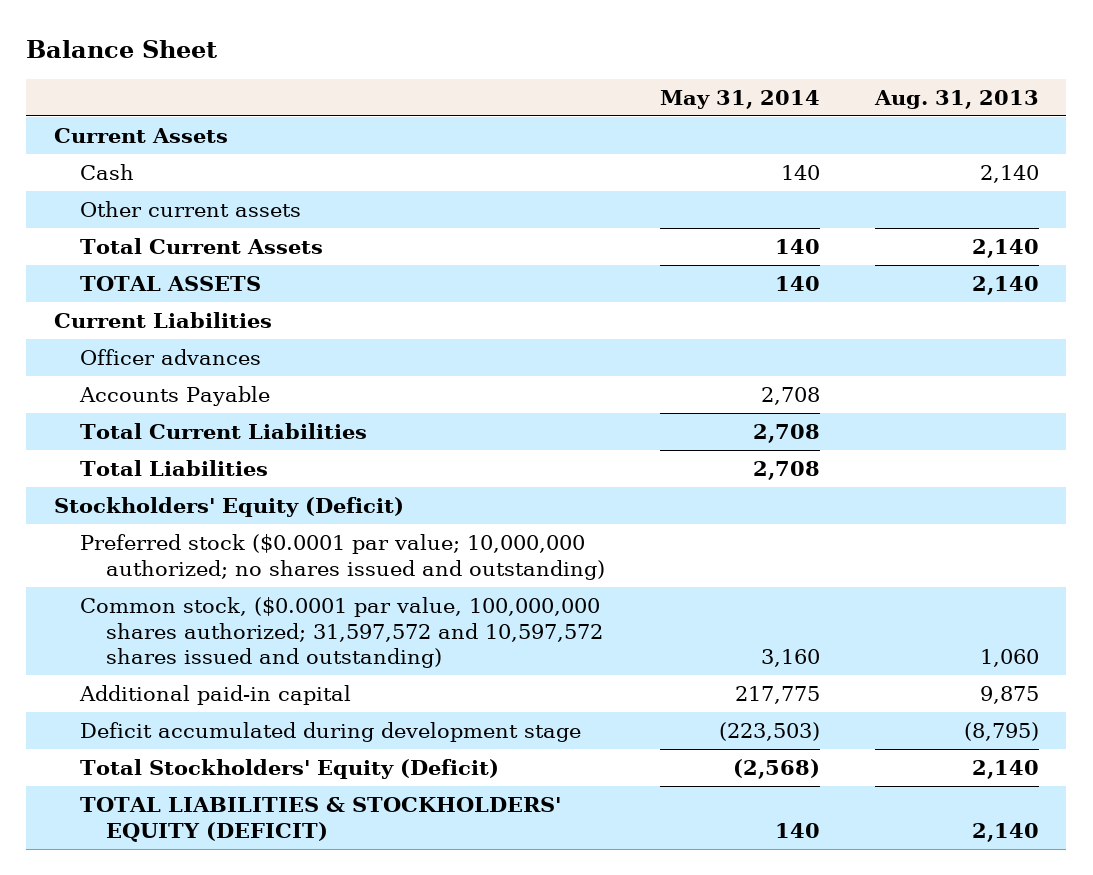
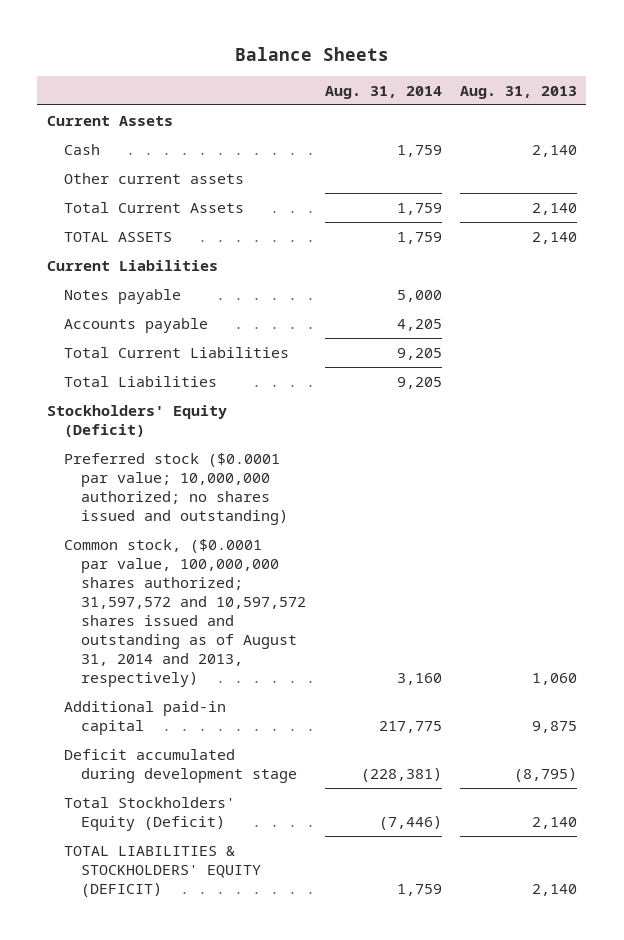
[26,40,218,59] Balance Sheet -> [234,46,389,61] Balance Sheets
[660,89,821,109] May 31, 2014 -> none
none -> [324,85,442,99] Aug. 31, 2014
[79,348,261,365] Officer advances -> none
none -> [63,288,181,304] Notes payable
[78,385,270,406] Accounts Payable -> [63,317,208,333] Accounts payable
[79,596,604,669] Common stock, ($0.0001 par value, 100,000,000 shares authorized; 31,597,572 and 10,597,572 shares issued and outstanding) -> [63,538,307,688] Common stock, ($0.0001 par value, 100,000,000 shares authorized; 31,597,572 and 10,597,572 shares issued and outstanding as of August 31, 2014 and 2013, respectively)

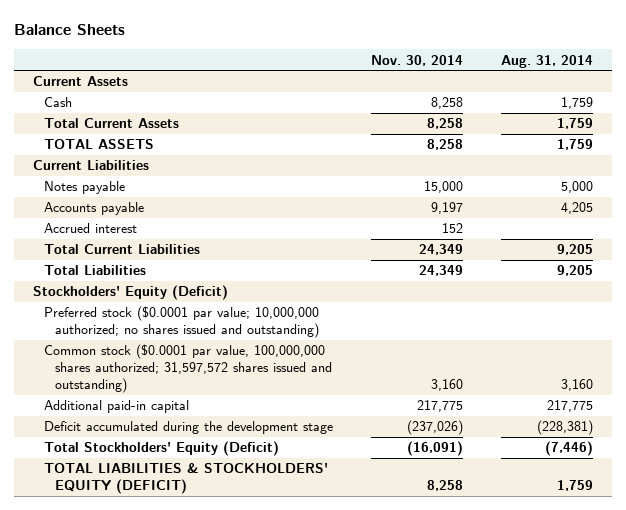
[460,85,578,99] Aug. 31, 2013 -> none
none -> [371,54,464,66] Nov. 30, 2014
[63,172,244,184] Other current assets -> none
none -> [43,223,137,234] Accrued interest
[63,538,307,688] Common stock, ($0.0001 par value, 100,000,000 shares authorized; 31,597,572 and 10,597,572 shares issued and outstanding as of August 31, 2014 and 2013, respectively) -> [43,344,332,394] Common stock ($0.0001 par value, 100,000,000 shares authorized; 31,597,572 shares issued and outstanding)
[63,748,298,783] Deficit accumulated during development stage -> [43,421,333,435] Deficit accumulated during the development stage

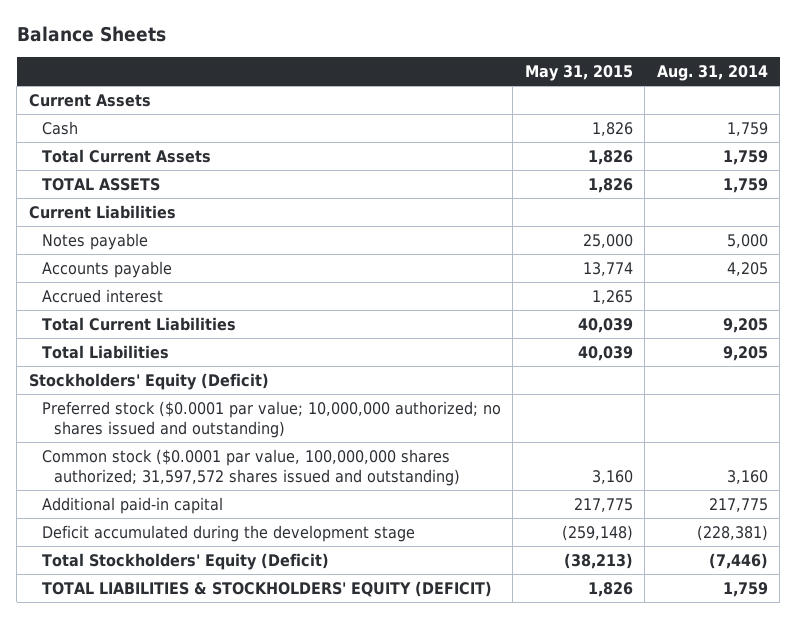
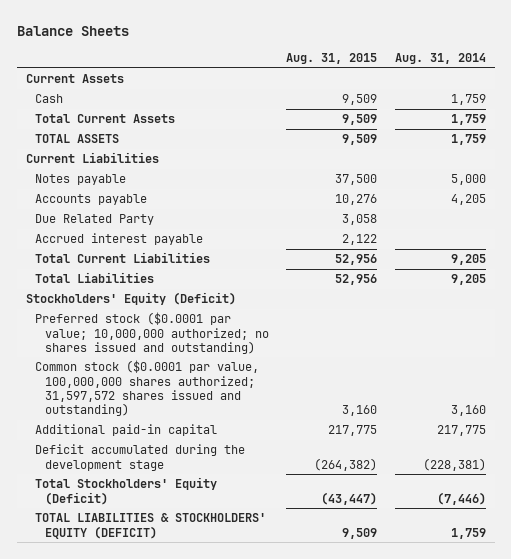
[524,65,633,82] May 31, 2015 -> none
none -> [286,53,378,65] Aug. 31, 2015
none -> [35,214,155,226] Due Related Party
[41,288,163,303] Accrued interest -> [35,233,204,246] Accrued interest payable

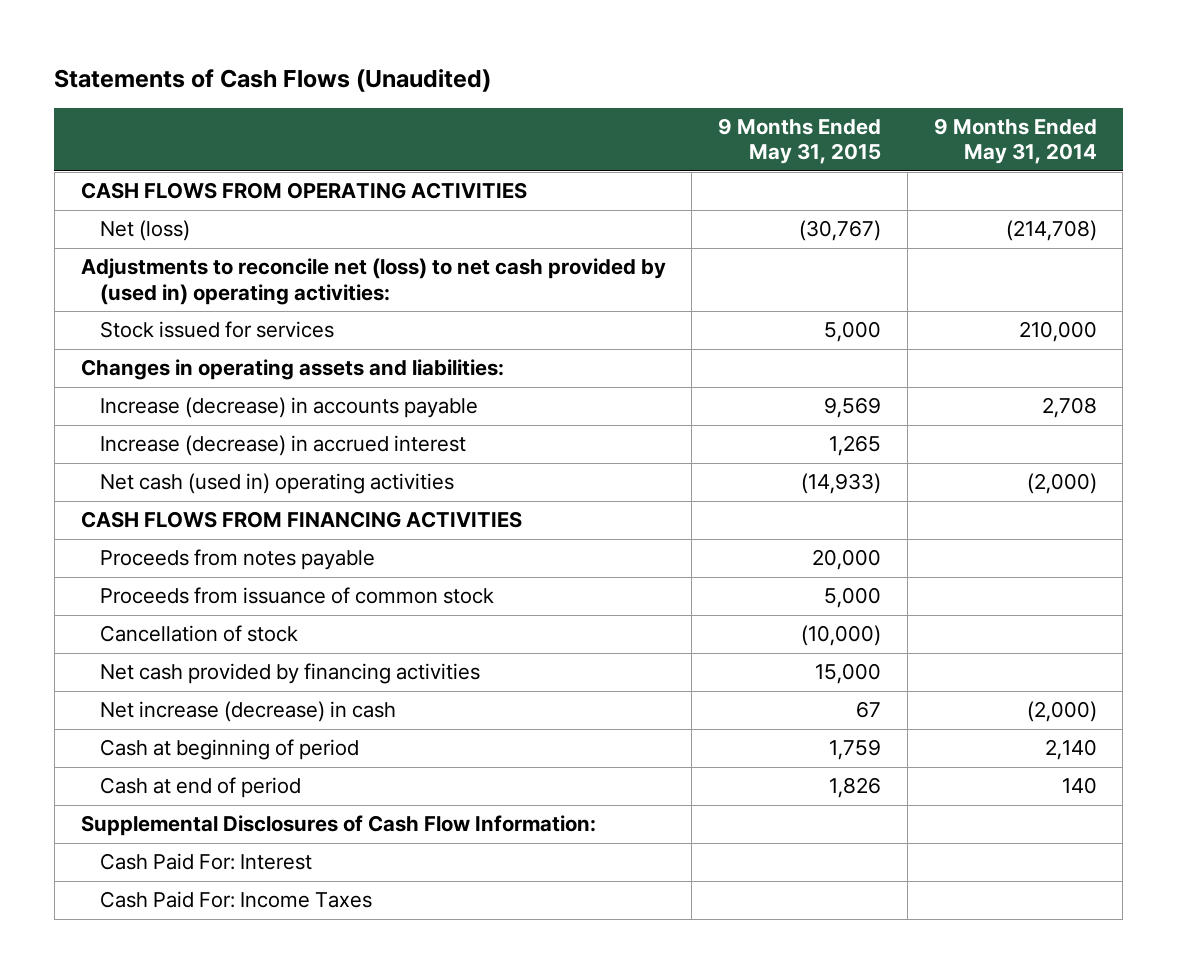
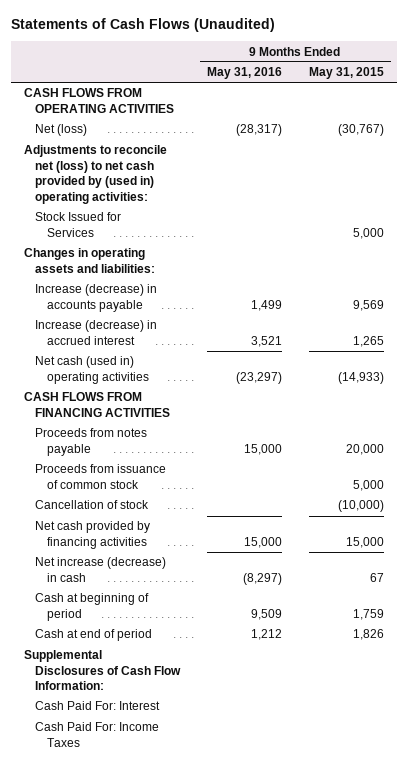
[933,117,1097,165] 9 Months Ended May 31, 2014 -> none
none -> [207,67,283,80] May 31, 2016
[100,321,335,339] Stock issued for services -> [35,212,122,237] Stock Issued for Services

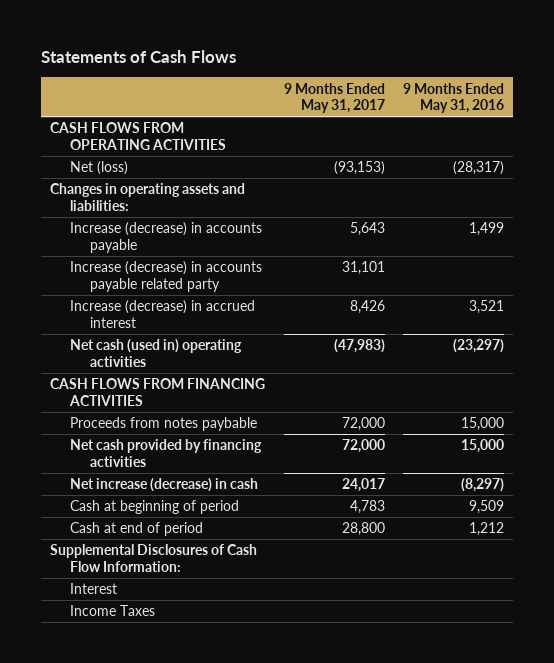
[10,18,275,33] Statements of Cash Flows (Unaudited) -> [41,50,237,64] Statements of Cash Flows
[308,67,384,80] May 31, 2015 -> none
none -> [283,82,385,114] 9 Months Ended May 31, 2017
[23,145,167,204] Adjustments to reconcile net (loss) to net cash provided by (used in) operating activities: -> none
[35,212,122,237] Stock Issued for Services -> none
none -> [70,261,263,292] Increase (decrease) in accounts payable related party
[35,464,167,489] Proceeds from issuance of common stock -> none
[35,500,150,510] Cancellation of stock -> none
[35,428,148,456] Proceeds from notes payable -> [70,417,258,432] Proceeds from notes paybable
[35,701,161,711] Cash Paid For: Interest -> [70,583,118,595] Interest
[35,722,160,747] Cash Paid For: Income Taxes -> [70,605,156,617] Income Taxes

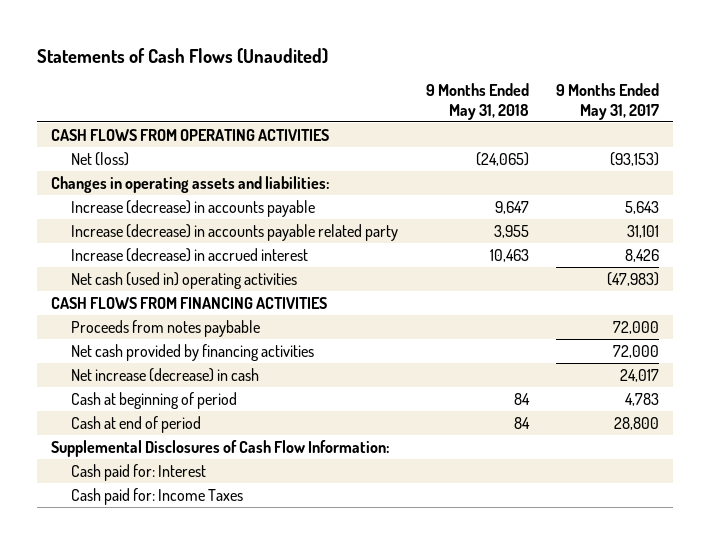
[41,50,237,64] Statements of Cash Flows -> [37,47,329,64] Statements of Cash Flows (Unaudited)
[402,82,504,114] 9 Months Ended May 31, 2016 -> none
none -> [425,83,529,120] 9 Months Ended May 31, 2018
[70,583,118,595] Interest -> [70,463,206,481] Cash paid for: Interest
[70,605,156,617] Income Taxes -> [70,487,243,505] Cash paid for: Income Taxes

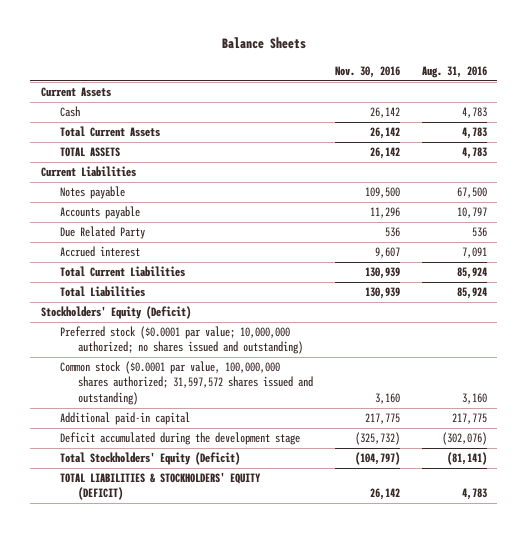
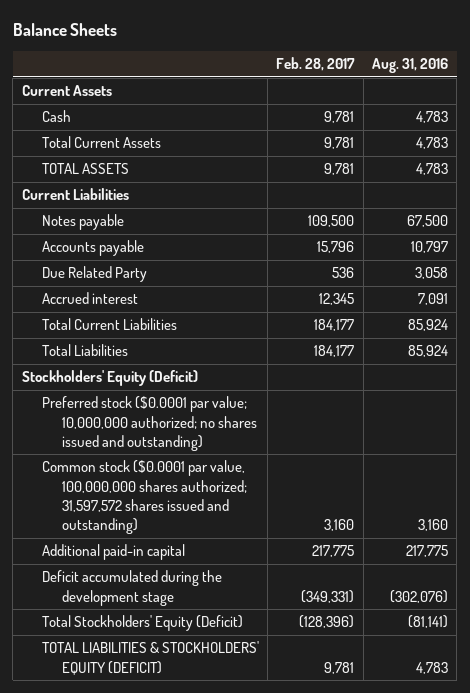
[334,65,400,78] Nov. 30, 2016 -> none
none -> [276,57,356,72] Feb. 28, 2017
[471,227,487,238] 536 -> [414,267,448,280] 3,058

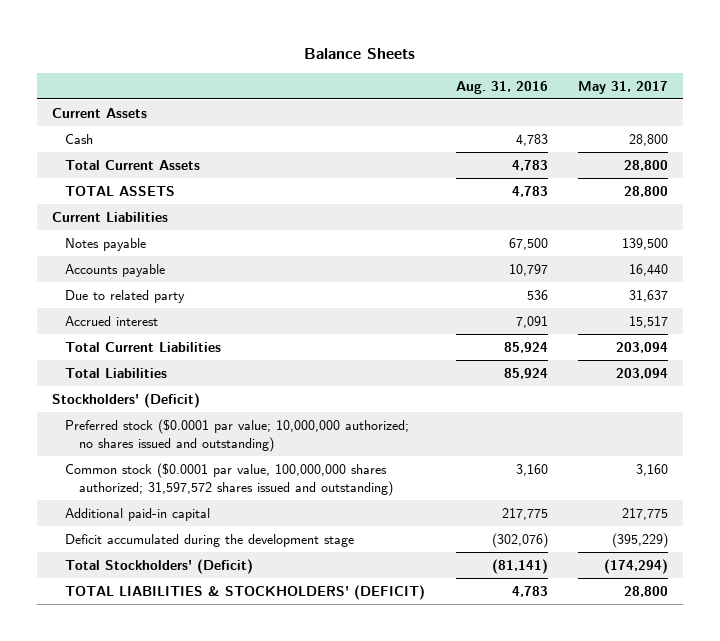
[276,57,356,72] Feb. 28, 2017 -> none
none -> [577,80,668,94] May 31, 2017
[41,266,147,283] Due Related Party -> [65,289,186,303] Due to related party
[414,267,448,280] 3,058 -> [526,289,548,300] 536
[21,370,198,387] Stockholders' Equity (Deficit) -> [52,392,201,408] Stockholders' (Deficit)
[41,615,243,632] Total Stockholders' Equity (Deficit) -> [65,558,254,574] Total Stockholders' (Deficit)
[41,641,259,675] TOTAL LIABILITIES & STOCKHOLDERS' EQUITY (DEFICIT) -> [65,584,426,600] TOTAL LIABILITIES & STOCKHOLDERS' (DEFICIT)

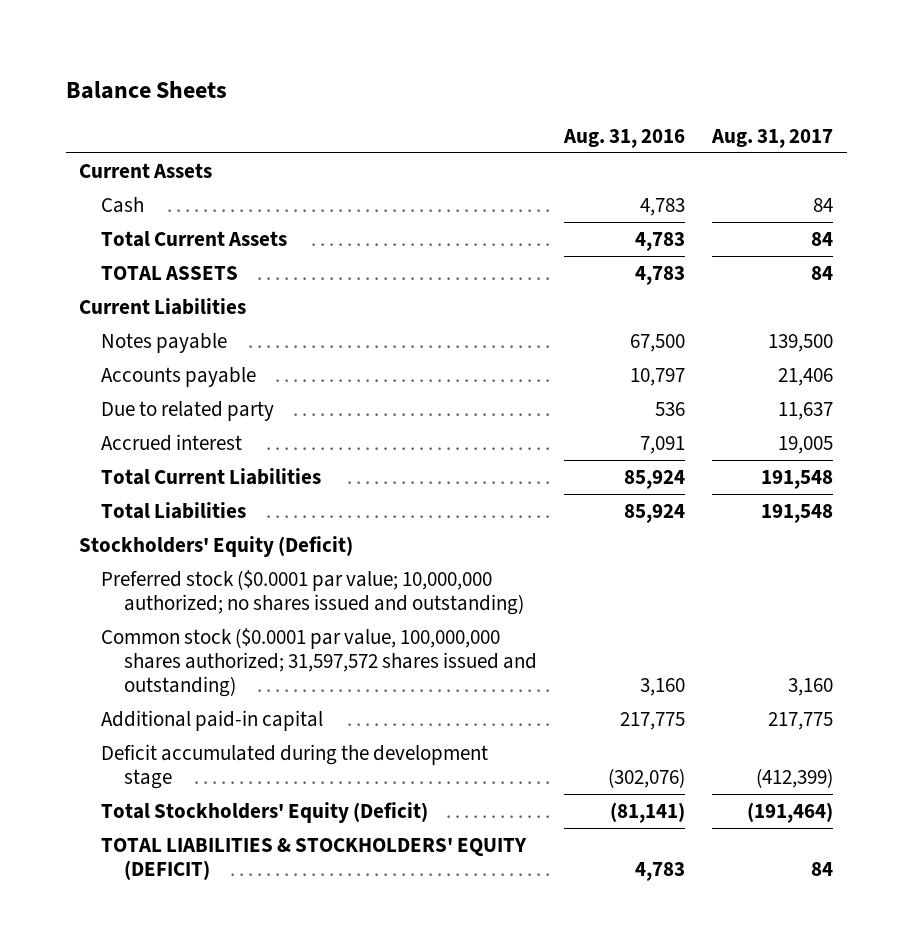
[577,80,668,94] May 31, 2017 -> none
none -> [711,128,834,148] Aug. 31, 2017
[52,392,201,408] Stockholders' (Deficit) -> [79,535,354,557] Stockholders' Equity (Deficit)
[65,558,254,574] Total Stockholders' (Deficit) -> [101,801,429,823] Total Stockholders' Equity (Deficit)
[65,584,426,600] TOTAL LIABILITIES & STOCKHOLDERS' (DEFICIT) -> [101,837,528,881] TOTAL LIABILITIES & STOCKHOLDERS' EQUITY (DEFICIT)

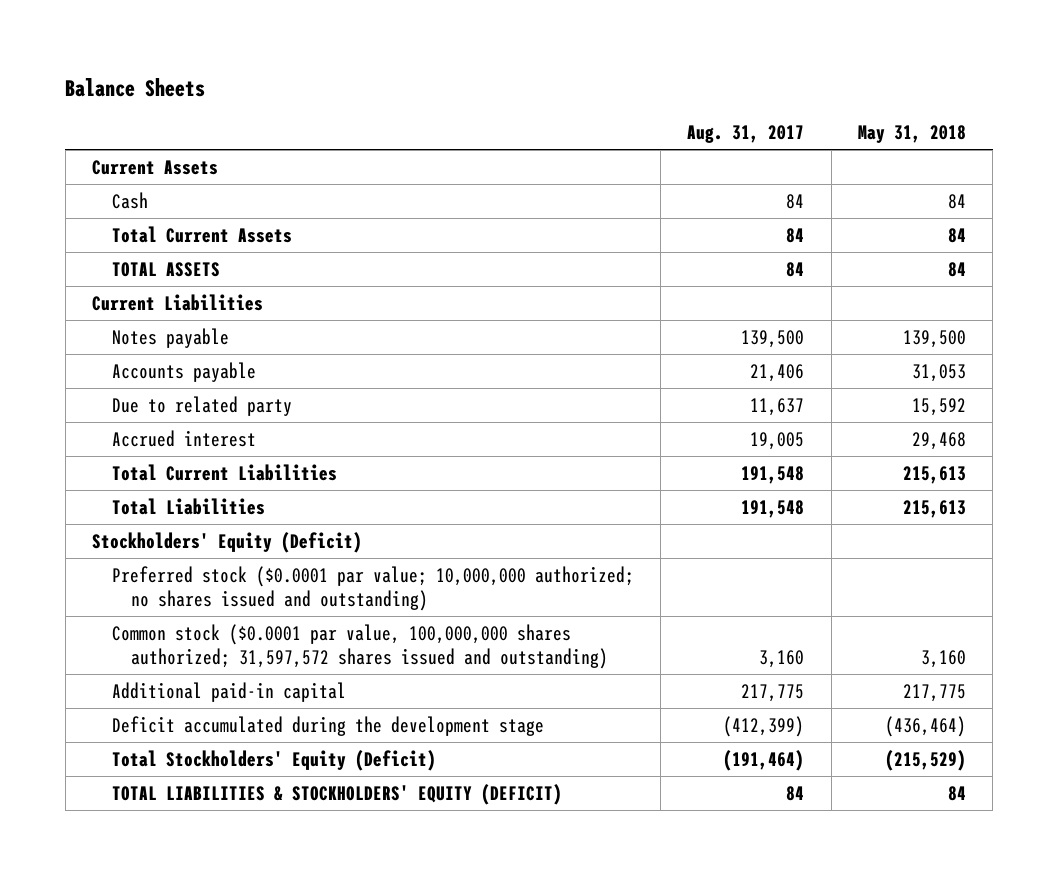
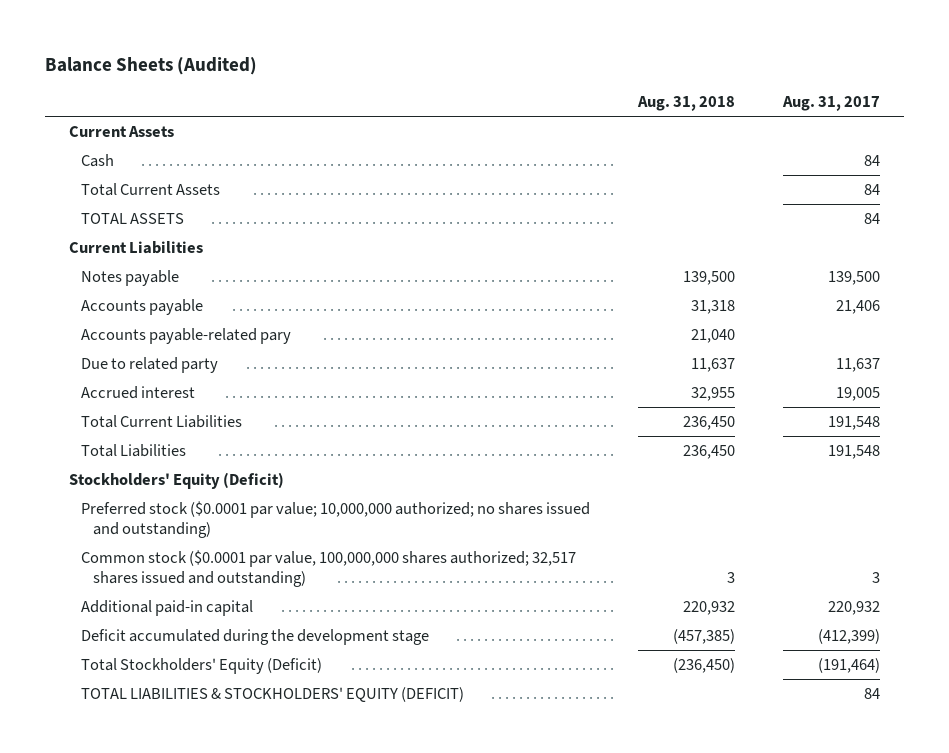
[65,77,206,97] Balance Sheets -> [45,56,258,75] Balance Sheets (Audited)
[857,125,966,144] May 31, 2018 -> none
none -> [637,96,736,112] Aug. 31, 2018
none -> [81,327,292,344] Accounts payable-related pary
[111,623,609,670] Common stock ($0.0001 par value, 100,000,000 shares authorized; 31,597,572 shares issued and outstanding) -> [81,549,577,588] Common stock ($0.0001 par value, 100,000,000 shares authorized; 32,517 shares issued and outstanding)
[759,650,805,669] 3,160 -> [871,572,880,584] 3
[741,683,805,702] 217,775 -> [827,600,880,615] 220,932

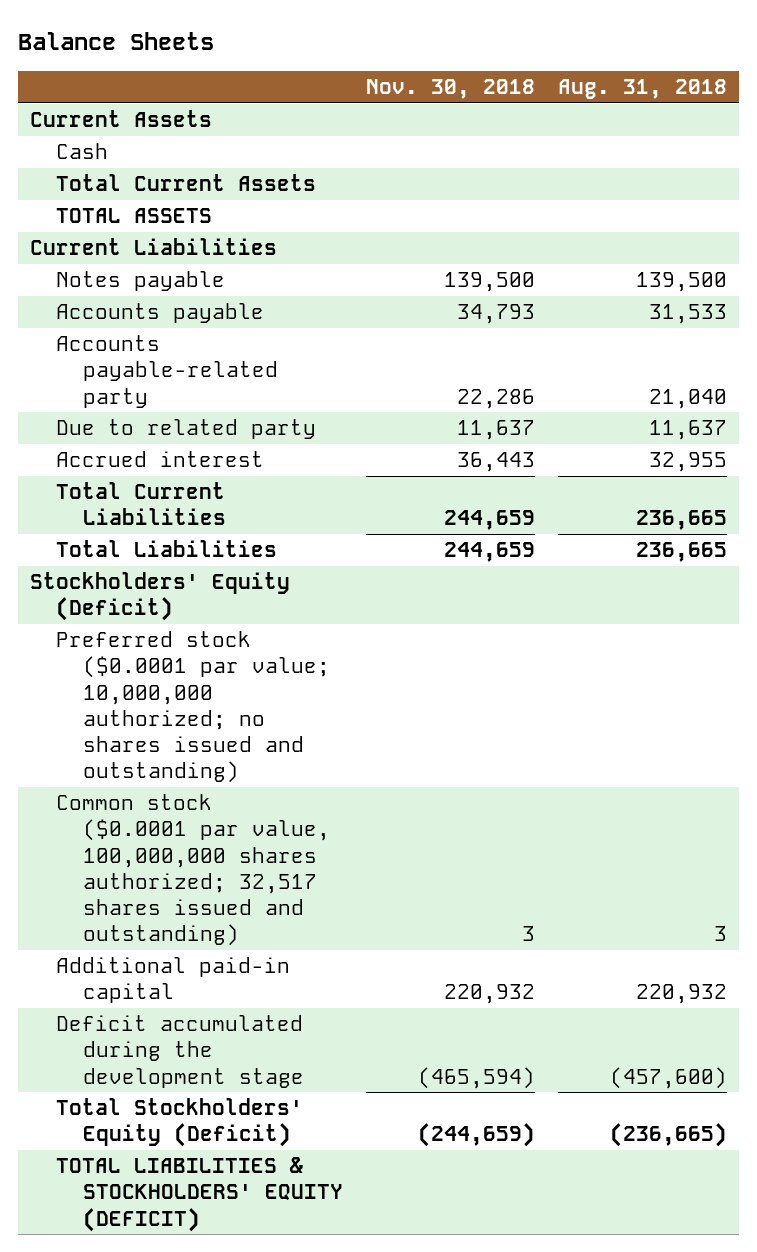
[45,56,258,75] Balance Sheets (Audited) -> [18,32,215,51] Balance Sheets
[781,96,880,112] Aug. 31, 2017 -> none
none -> [366,79,536,100] Nov. 30, 2018
[691,299,736,314] 31,318 -> [649,304,728,325] 31,533
[81,327,292,344] Accounts payable-related pary -> [56,335,279,408] Accounts payable-related party
[683,415,736,430] 236,450 -> [636,510,728,531] 236,665
[683,444,736,459] 236,450 -> [636,542,728,563] 236,665
[673,628,736,644] (457,385) -> [610,1066,728,1089] (457,600)
[673,657,736,673] (236,450) -> [610,1123,728,1148] (236,665)

